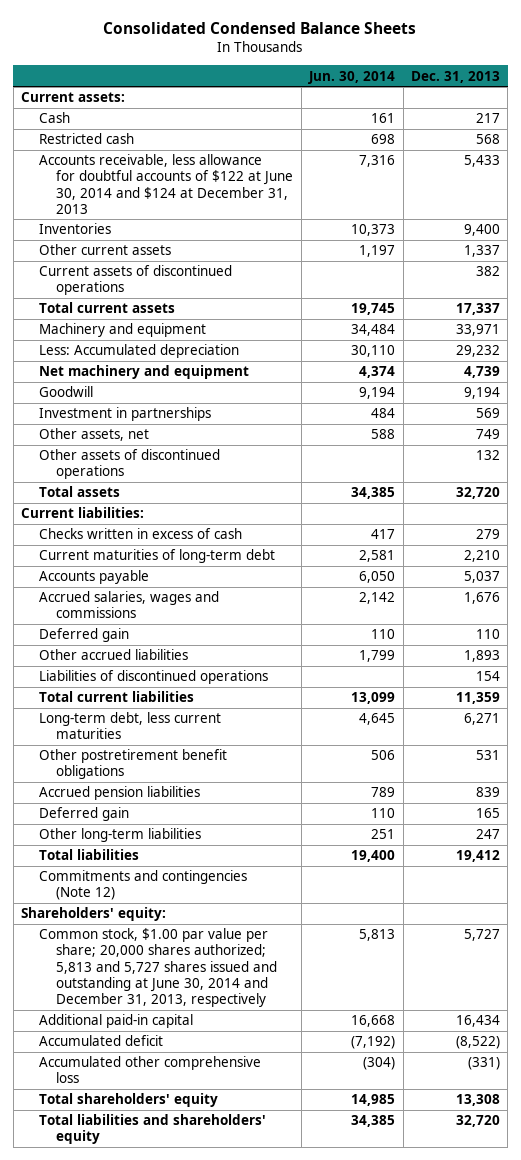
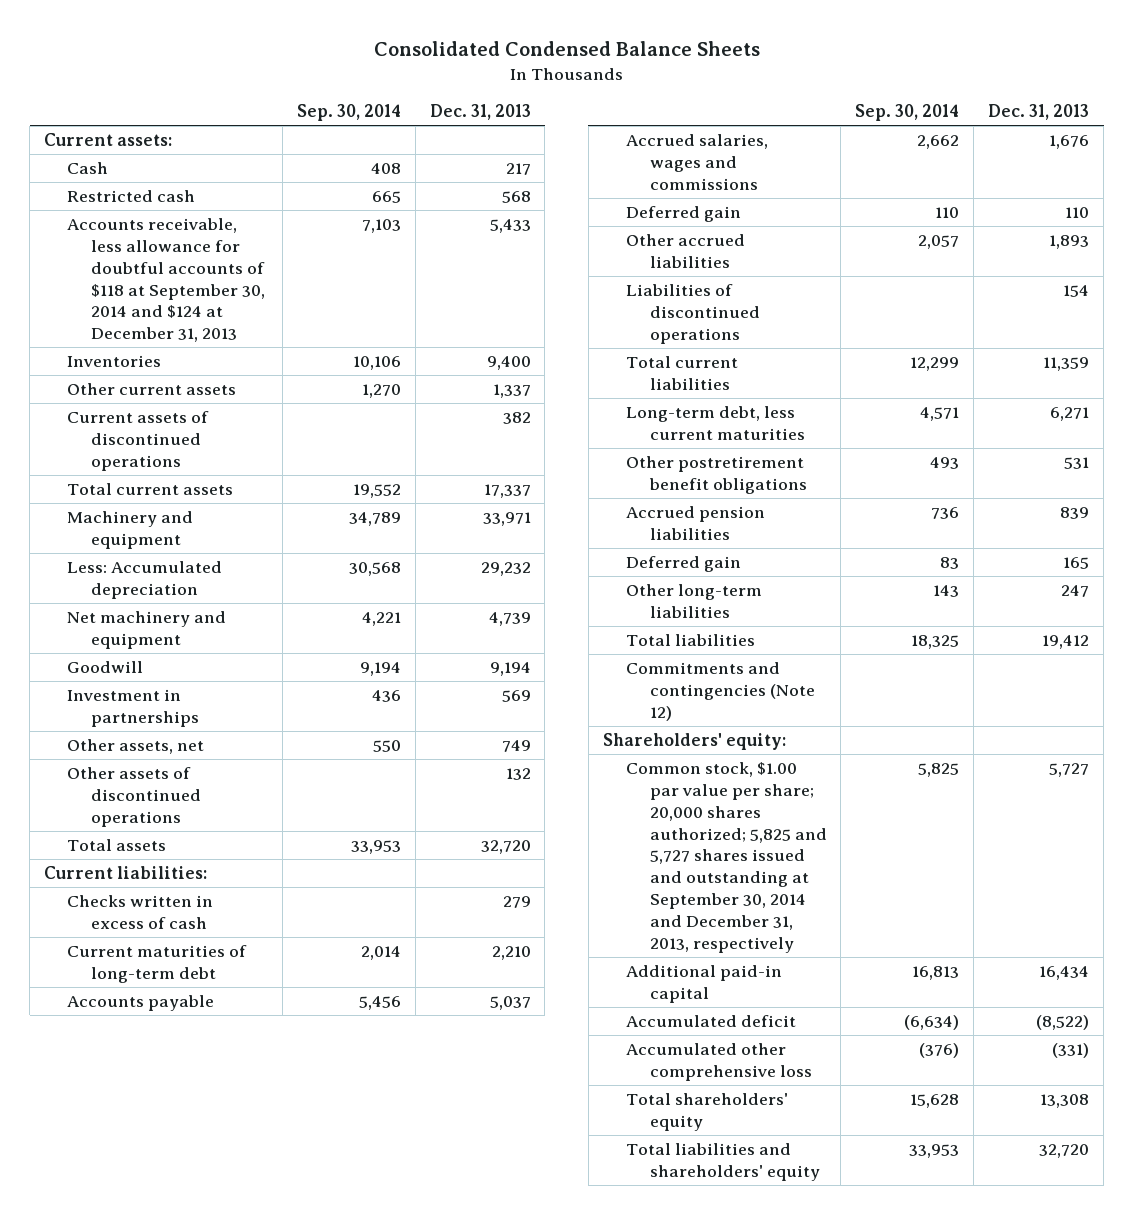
[308,70,396,84] Jun. 30, 2014 -> none
none -> [296,103,401,121] Sep. 30, 2014
[38,154,294,214] Accounts receivable, less allowance for doubtful accounts of $122 at June 30, 2014 and $124 at December 31, 2013 -> [67,218,265,343] Accounts receivable, less allowance for doubtful accounts of $118 at September 30, 2014 and $124 at December 31, 2013
[38,928,278,1007] Common stock, $1.00 par value per share; 20,000 shares authorized; 5,813 and 5,727 shares issued and outstanding at June 30, 2014 and December 31, 2013, respectively -> [626,762,827,953] Common stock, $1.00 par value per share; 20,000 shares authorized; 5,825 and 5,727 shares issued and outstanding at September 30, 2014 and December 31, 2013, respectively

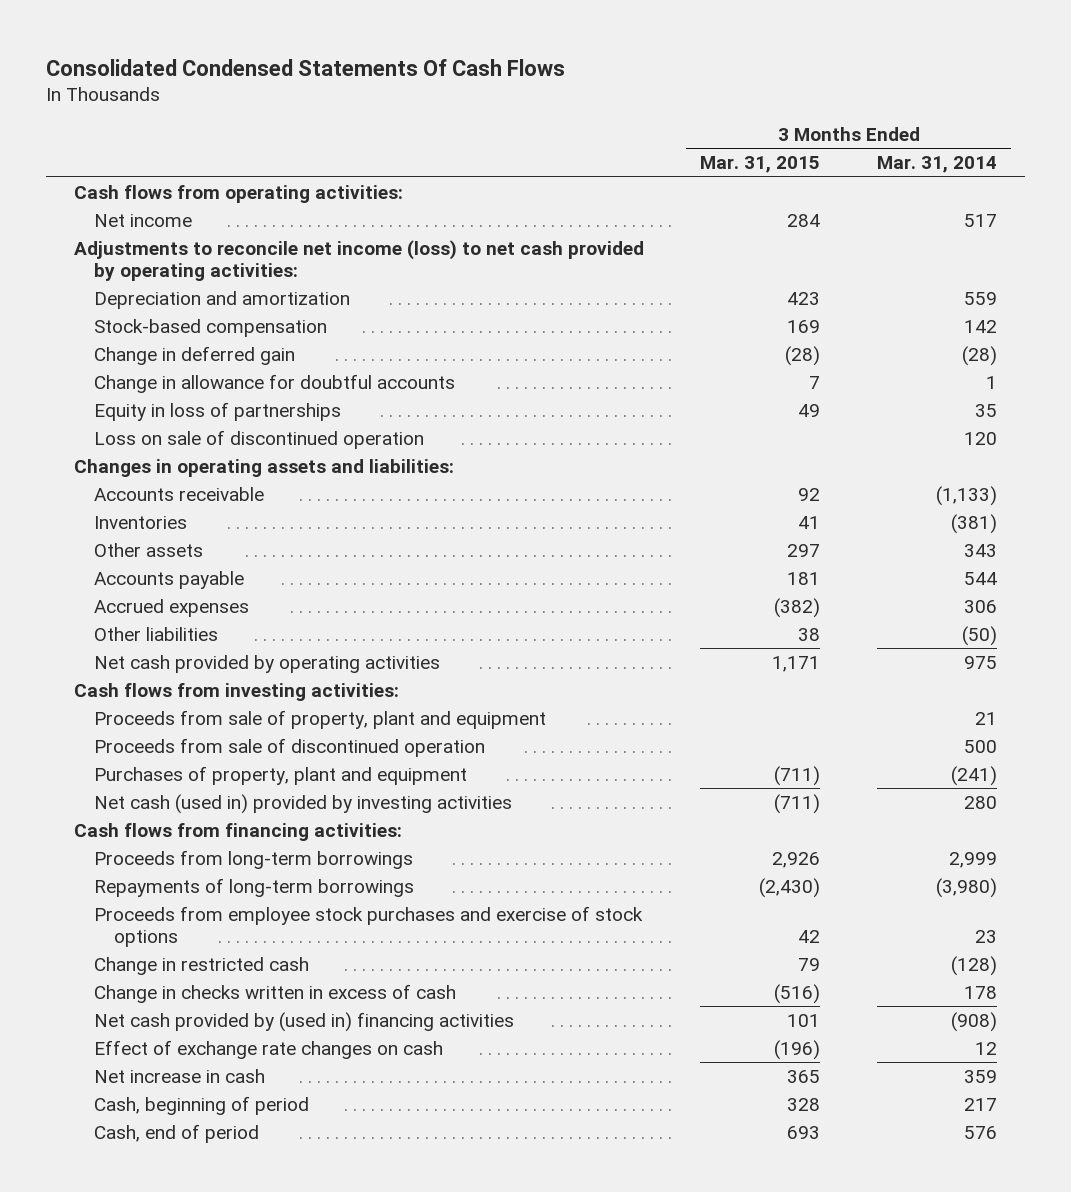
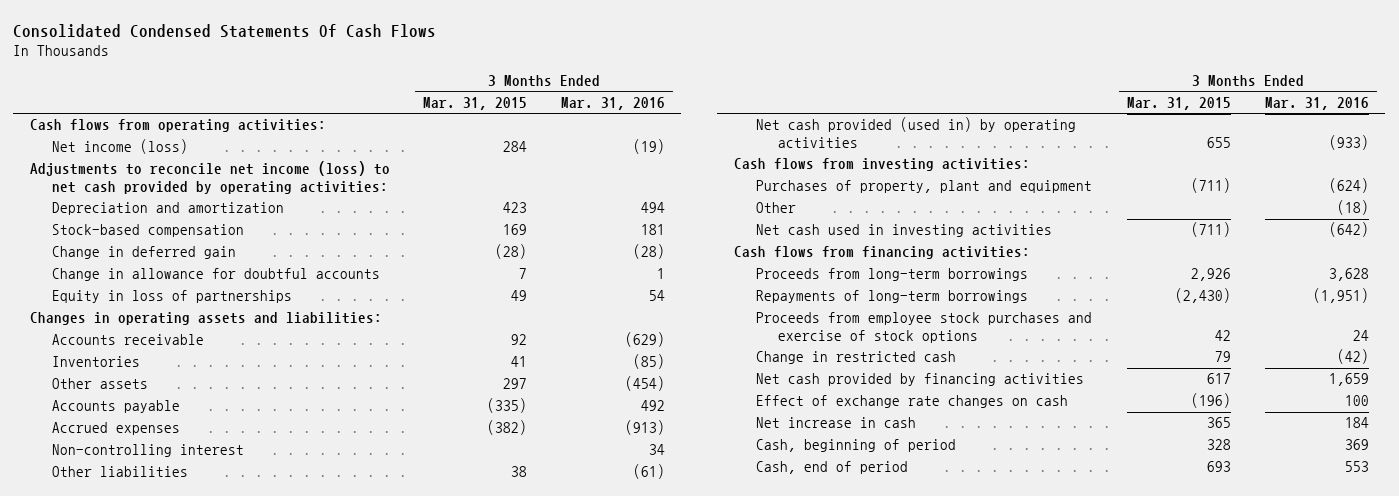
[876,156,997,174] Mar. 31, 2014 -> none
none -> [560,96,665,110] Mar. 31, 2016
[94,213,193,227] Net income -> [51,139,188,155] Net income (loss)
[94,429,425,449] Loss on sale of discontinued operation -> none
[787,571,821,585] 181 -> [487,398,528,414] (335)
none -> [51,444,244,458] Non-controlling interest
[94,654,441,673] Net cash provided by operating activities -> [755,117,1076,148] Net cash provided (used in) by operating activities
[772,655,821,672] 1,171 -> [1207,136,1232,148] 655
[94,709,547,729] Proceeds from sale of property, plant and equipment -> none
[94,737,486,757] Proceeds from sale of discontinued operation -> none
none -> [755,202,796,214] Other
[94,793,513,814] Net cash (used in) provided by investing activities -> [755,224,1052,238] Net cash used in investing activities
[94,983,457,1003] Change in checks written in excess of cash -> none
[94,1011,515,1032] Net cash provided by (used in) financing activities -> [755,373,1084,387] Net cash provided by financing activities
[787,1013,821,1027] 101 -> [1207,373,1232,385] 617

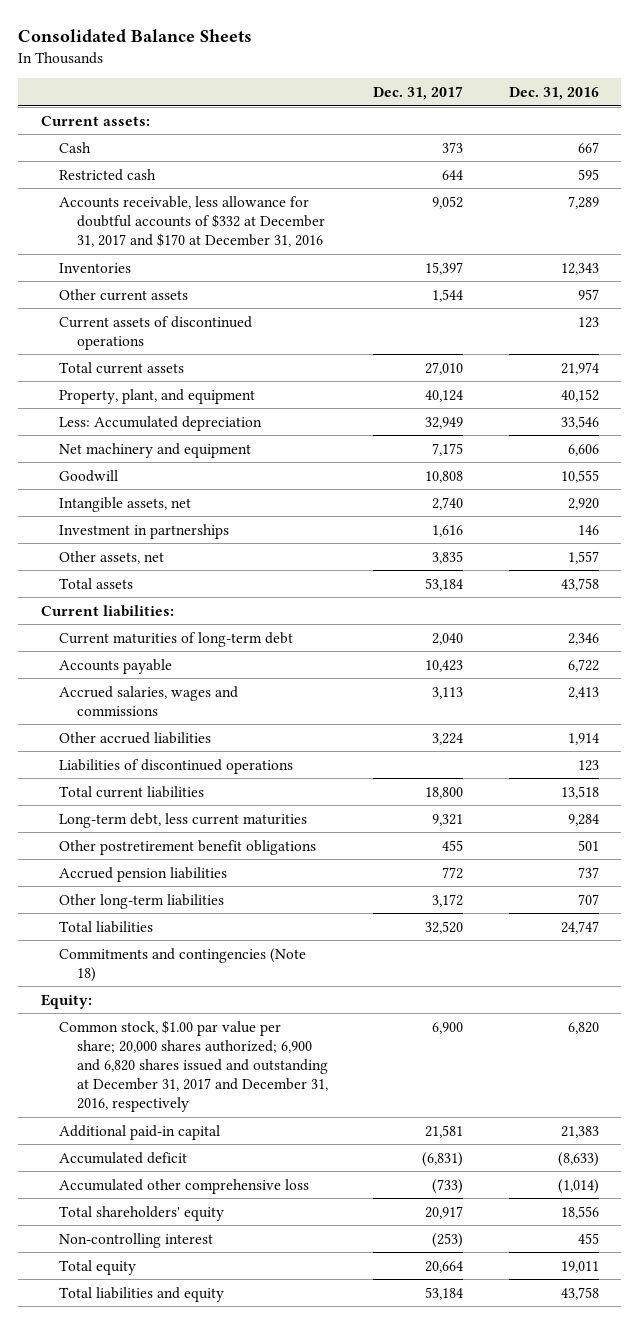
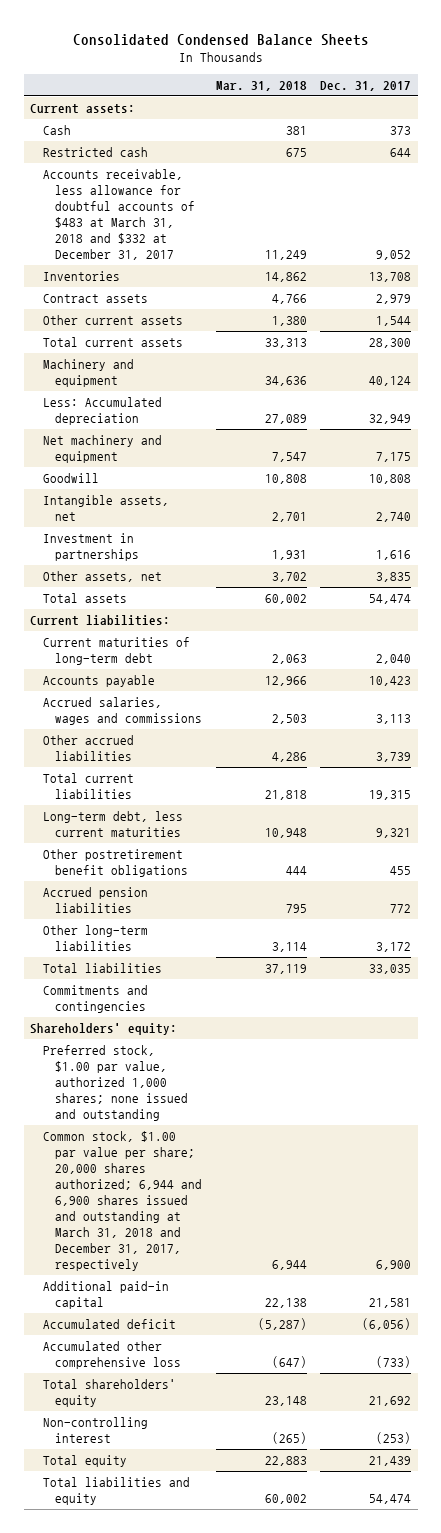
[18,29,253,43] Consolidated Balance Sheets -> [72,33,369,46] Consolidated Condensed Balance Sheets
[508,87,599,101] Dec. 31, 2016 -> none
none -> [215,80,307,91] Mar. 31, 2018
[58,195,325,247] Accounts receivable, less allowance for doubtful accounts of $332 at December 31, 2017 and $170 at December 31, 2016 -> [42,169,196,261] Accounts receivable, less allowance for doubtful accounts of $483 at March 31, 2018 and $332 at December 31, 2017
[425,261,464,275] 15,397 -> [368,272,411,283] 13,708
none -> [42,294,148,304] Contract assets
[58,315,252,350] Current assets of discontinued operations -> none
[425,361,464,375] 27,010 -> [368,338,411,349] 28,300
[58,388,255,404] Property, plant, and equipment -> [42,359,134,388] Machinery and equipment
[425,577,464,591] 53,184 -> [368,594,411,605] 54,474
[58,758,293,774] Liabilities of discontinued operations -> none
[432,732,464,745] 3,224 -> [375,752,411,763] 3,739
[425,786,464,799] 18,800 -> [368,790,411,801] 19,315
[425,920,464,934] 32,520 -> [368,964,411,975] 33,035
[58,947,306,982] Commitments and contingencies (Note 18) -> [42,985,148,1014] Commitments and contingencies
[40,993,92,1009] Equity: -> [30,1023,178,1036] Shareholders' equity:
none -> [42,1045,189,1122] Preferred stock, $1.00 par value, authorized 1,000 shares; none issued and outstanding
[58,1019,328,1112] Common stock, $1.00 par value per share; 20,000 shares authorized; 6,900 and 6,820 shares issued and outstanding at December 31, 2017 and December 31, 2016, respectively -> [42,1131,203,1272] Common stock, $1.00 par value per share; 20,000 shares authorized; 6,944 and 6,900 shares issued and outstanding at March 31, 2018 and December 31, 2017, respectively
[422,1151,464,1167] (6,831) -> [361,1318,411,1331] (6,056)
[425,1205,464,1219] 20,917 -> [368,1396,411,1407] 21,692
[425,1260,464,1273] 20,664 -> [368,1456,411,1467] 21,439
[425,1286,464,1300] 53,184 -> [368,1494,411,1505] 54,474

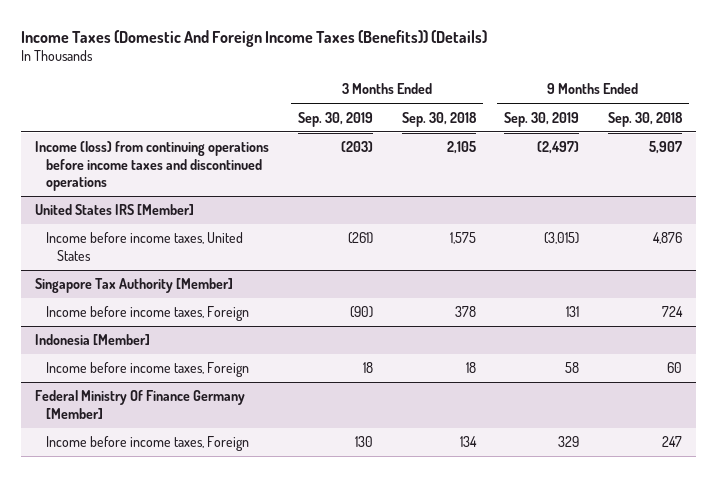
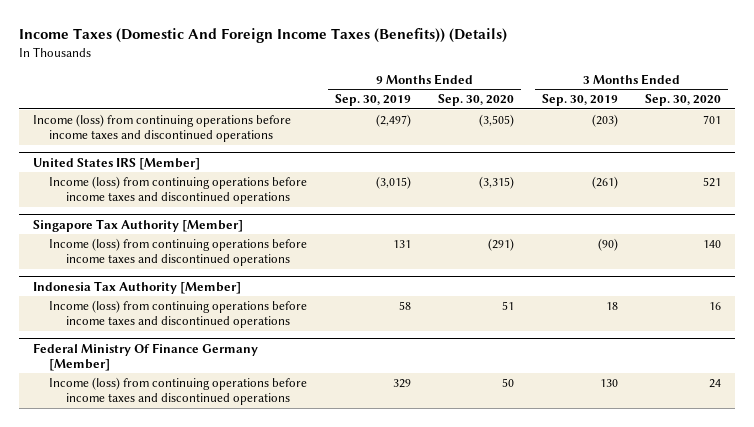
[401,111,477,127] Sep. 30, 2018 -> none
[607,111,683,127] Sep. 30, 2018 -> none
none -> [438,94,515,107] Sep. 30, 2020
none -> [645,94,722,107] Sep. 30, 2020
[45,232,243,261] Income before income taxes, United States -> [49,175,308,205] Income (loss) from continuing operations before income taxes and discontinued operations
[45,306,249,322] Income before income taxes, Foreign -> [49,237,308,267] Income (loss) from continuing operations before income taxes and discontinued operations
[35,334,151,346] Indonesia [Member] -> [32,280,241,294] Indonesia Tax Authority [Member]
[45,362,249,378] Income before income taxes, Foreign -> [49,299,308,329] Income (loss) from continuing operations before income taxes and discontinued operations
[45,436,249,452] Income before income taxes, Foreign -> [49,376,308,406] Income (loss) from continuing operations before income taxes and discontinued operations

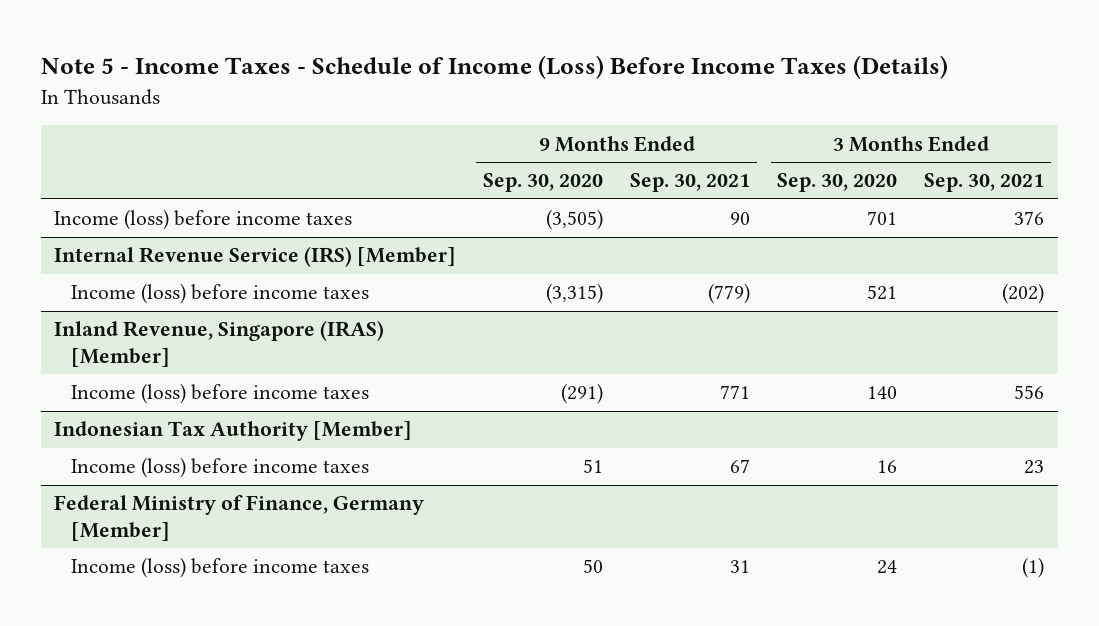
[19,28,508,44] Income Taxes (Domestic And Foreign Income Taxes (Benefits)) (Details) -> [40,55,948,80] Note 5 - Income Taxes - Schedule of Income (Loss) Before Income Taxes (Details)
[334,94,411,107] Sep. 30, 2019 -> none
[541,94,618,107] Sep. 30, 2019 -> none
none -> [630,173,751,193] Sep. 30, 2021
none -> [924,173,1045,193] Sep. 30, 2021
[32,113,291,143] Income (loss) from continuing operations before income taxes and discontinued operations -> [54,209,353,231] Income (loss) before income taxes
[32,157,200,170] United States IRS [Member] -> [54,246,457,268] Internal Revenue Service (IRS) [Member]
[49,175,308,205] Income (loss) from continuing operations before income taxes and discontinued operations -> [71,283,370,305] Income (loss) before income taxes
[32,218,243,232] Singapore Tax Authority [Member] -> [54,320,385,367] Inland Revenue, Singapore (IRAS) [Member]
[49,237,308,267] Income (loss) from continuing operations before income taxes and discontinued operations -> [71,383,370,405] Income (loss) before income taxes
[32,280,241,294] Indonesia Tax Authority [Member] -> [54,421,413,442] Indonesian Tax Authority [Member]
[49,299,308,329] Income (loss) from continuing operations before income taxes and discontinued operations -> [71,457,370,479] Income (loss) before income taxes
[32,342,258,372] Federal Ministry Of Finance Germany [Member] -> [54,495,425,541] Federal Ministry of Finance, Germany [Member]
[49,376,308,406] Income (loss) from continuing operations before income taxes and discontinued operations -> [71,557,370,579] Income (loss) before income taxes

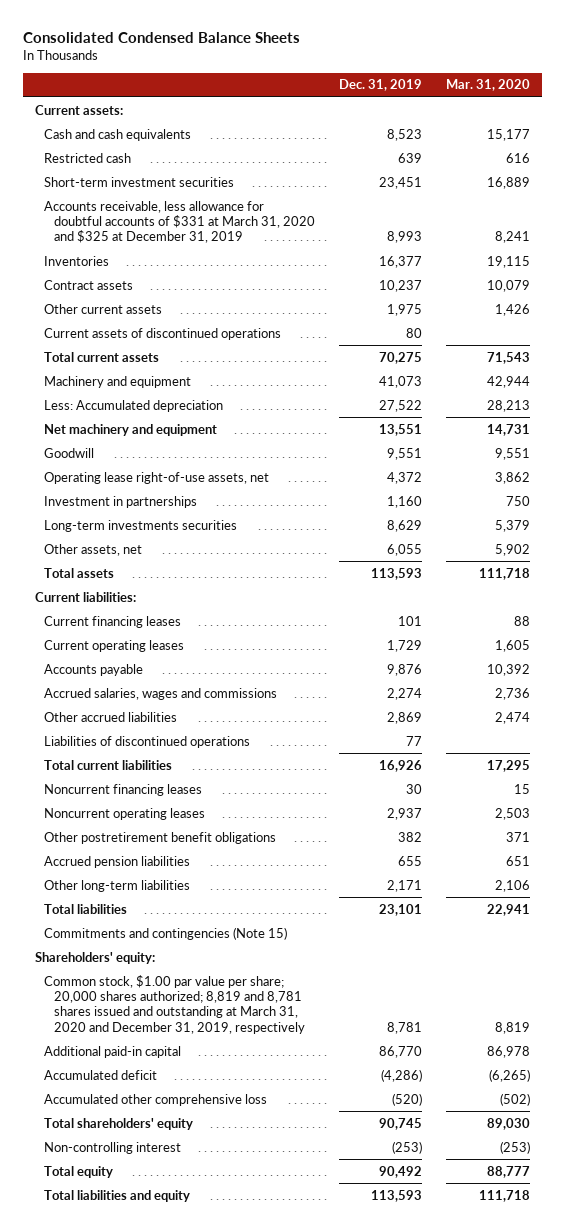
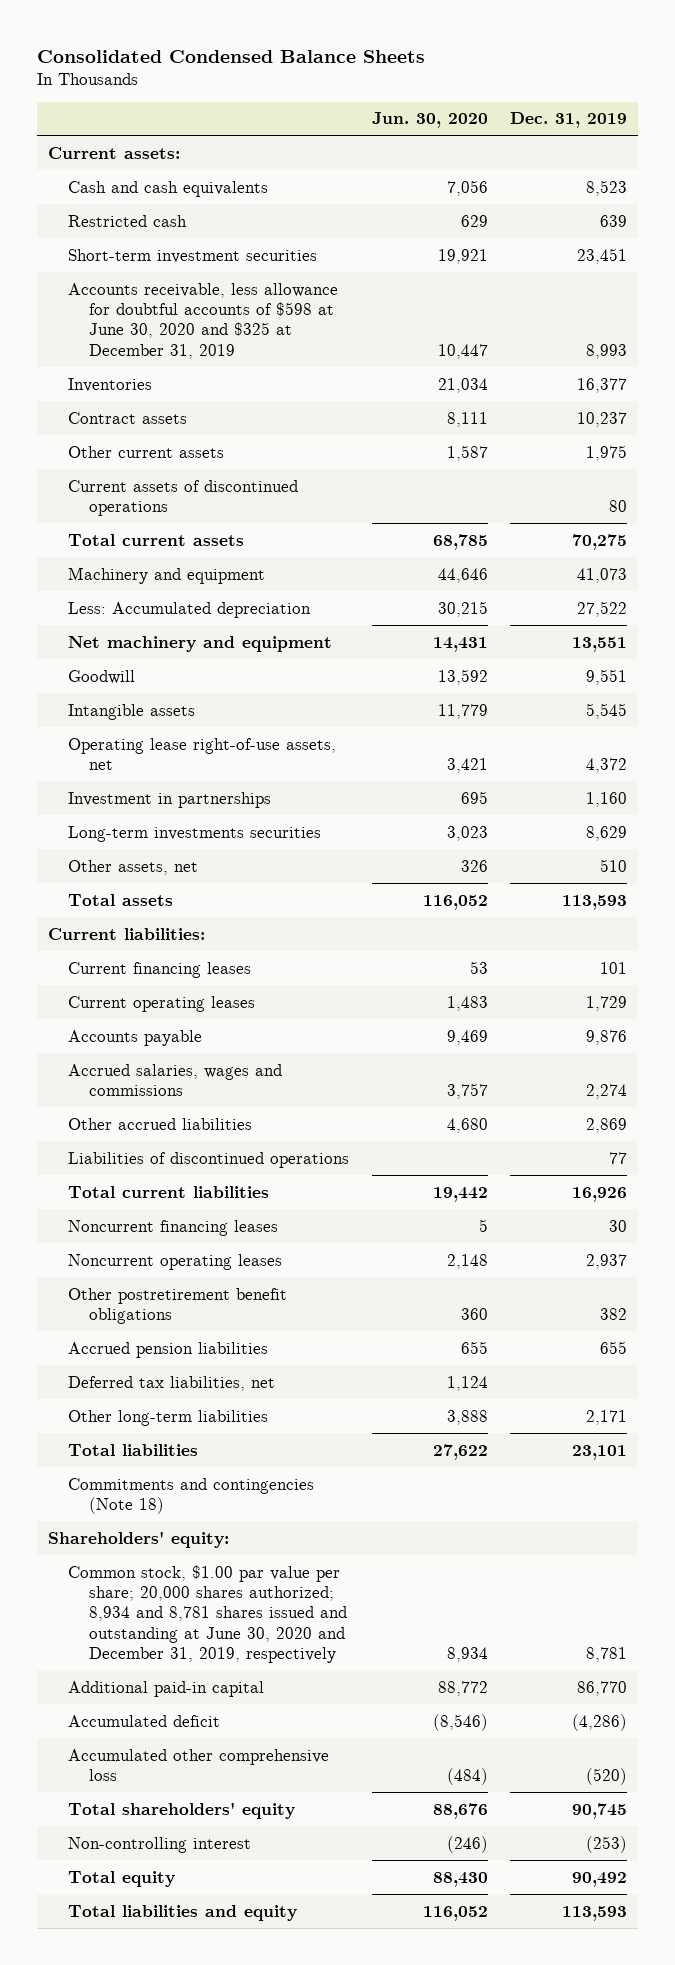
[445,79,530,92] Mar. 31, 2020 -> none
none -> [371,112,488,129] Jun. 30, 2020
[44,200,315,244] Accounts receivable, less allowance for doubtful accounts of $331 at March 31, 2020 and $325 at December 31, 2019 -> [68,282,339,359] Accounts receivable, less allowance for doubtful accounts of $598 at June 30, 2020 and $325 at December 31, 2019
none -> [68,703,196,720] Intangible assets
[386,543,422,556] 6,055 -> [600,858,628,872] 510
none -> [68,1375,276,1391] Deferred tax liabilities, net
[44,926,288,940] Commitments and contingencies (Note 15) -> [68,1477,315,1514] Commitments and contingencies (Note 18)
[44,974,305,1034] Common stock, $1.00 par value per share; 20,000 shares authorized; 8,819 and 8,781 shares issued and outstanding at March 31, 2020 and December 31, 2019, respectively -> [68,1564,347,1664] Common stock, $1.00 par value per share; 20,000 shares authorized; 8,934 and 8,781 shares issued and outstanding at June 30, 2020 and December 31, 2019, respectively

